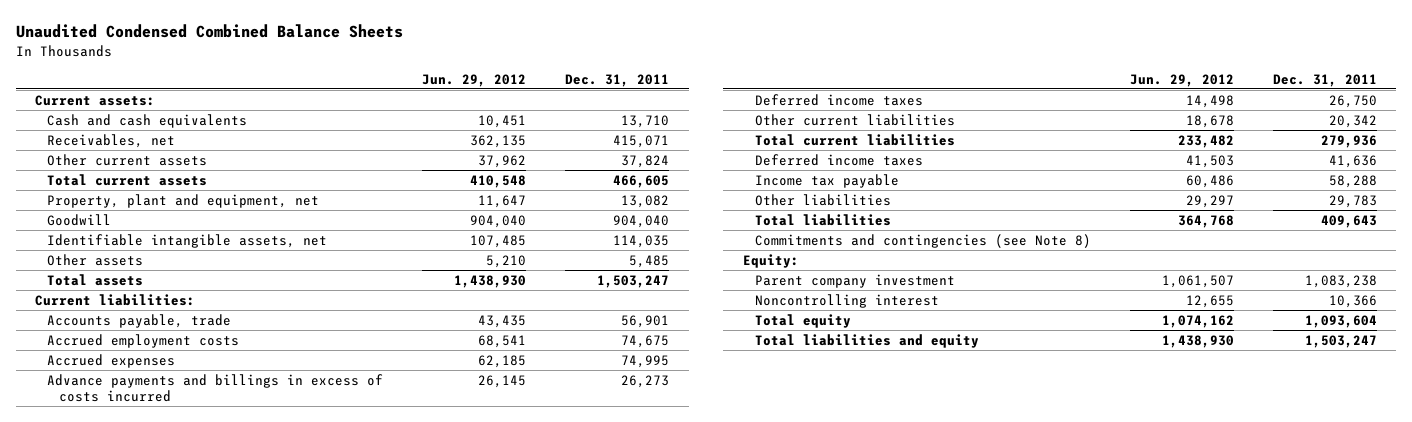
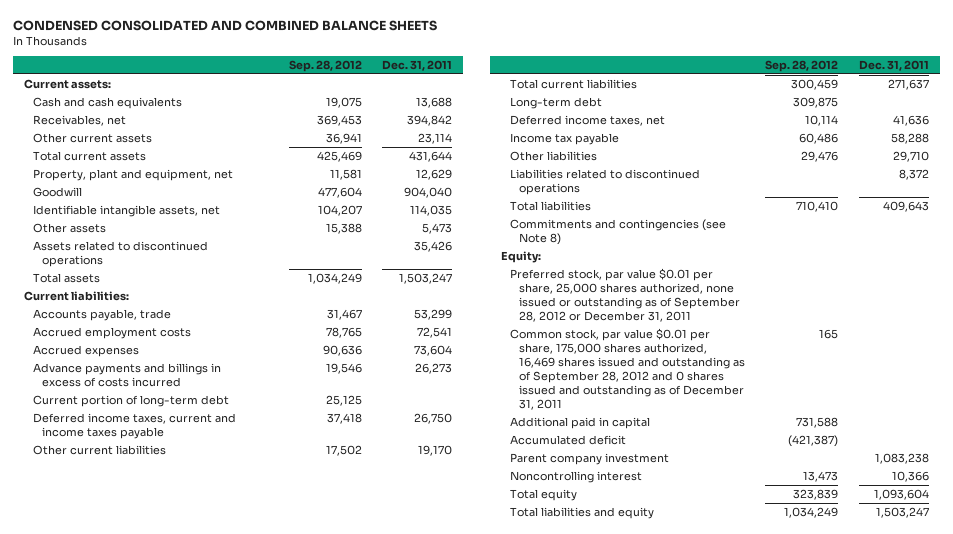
[15,24,403,39] Unaudited Condensed Combined Balance Sheets -> [13,20,438,32] CONDENSED CONSOLIDATED AND COMBINED BALANCE SHEETS
[422,73,527,87] Jun. 29, 2012 -> none
none -> [288,60,362,73] Sep. 28, 2012
[621,114,670,128] 13,710 -> [416,96,453,108] 13,688
[613,134,670,148] 415,071 -> [407,114,453,126] 394,842
[621,154,670,168] 37,824 -> [418,132,453,144] 23,114
[613,174,670,188] 466,605 -> [409,150,453,162] 431,644
[621,194,670,208] 13,082 -> [416,168,453,180] 12,629
[629,254,670,268] 5,485 -> [422,222,453,234] 5,473
none -> [32,240,208,267] Assets related to discontinued operations
[621,314,670,328] 56,901 -> [414,308,453,320] 53,299
[621,334,670,348] 74,675 -> [417,326,453,338] 72,541
[621,354,670,368] 74,995 -> [414,344,453,356] 73,604
none -> [32,394,229,407] Current portion of long-term debt
[754,93,923,106] Deferred income taxes -> [32,412,236,439] Deferred income taxes, current and income taxes payable
[1328,114,1377,128] 20,342 -> [418,444,453,456] 19,170
[1320,134,1377,148] 279,936 -> [888,78,930,90] 271,637
none -> [509,96,602,109] Long-term debt
[754,153,923,166] Deferred income taxes -> [509,114,665,126] Deferred income taxes, net
[1328,194,1377,208] 29,783 -> [893,150,930,162] 29,710
none -> [509,168,700,195] Liabilities related to discontinued operations
none -> [509,267,740,323] Preferred stock, par value $0.01 per share, 25,000 shares authorized, none issued or outstanding as of September 28, 2012 or December 31, 2011
none -> [509,327,745,411] Common stock, par value $0.01 per share, 175,000 shares authorized, 16,469 shares issued and outstanding as of September 28, 2012 and 0 shares issued and outstanding as of December 31, 2011
none -> [509,416,650,429] Additional paid in capital
none -> [509,434,626,445] Accumulated deficit

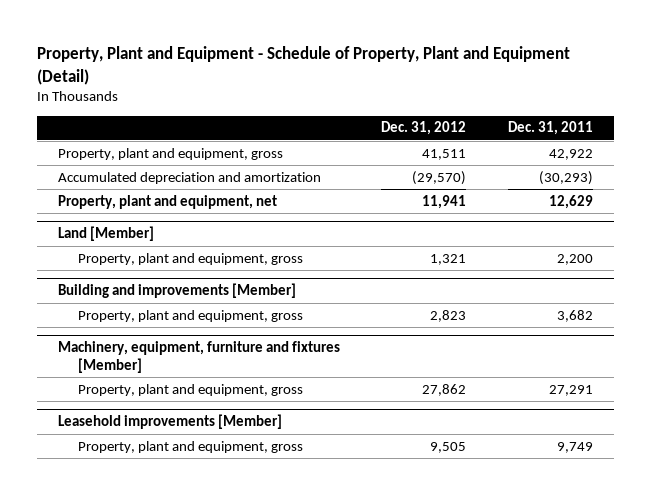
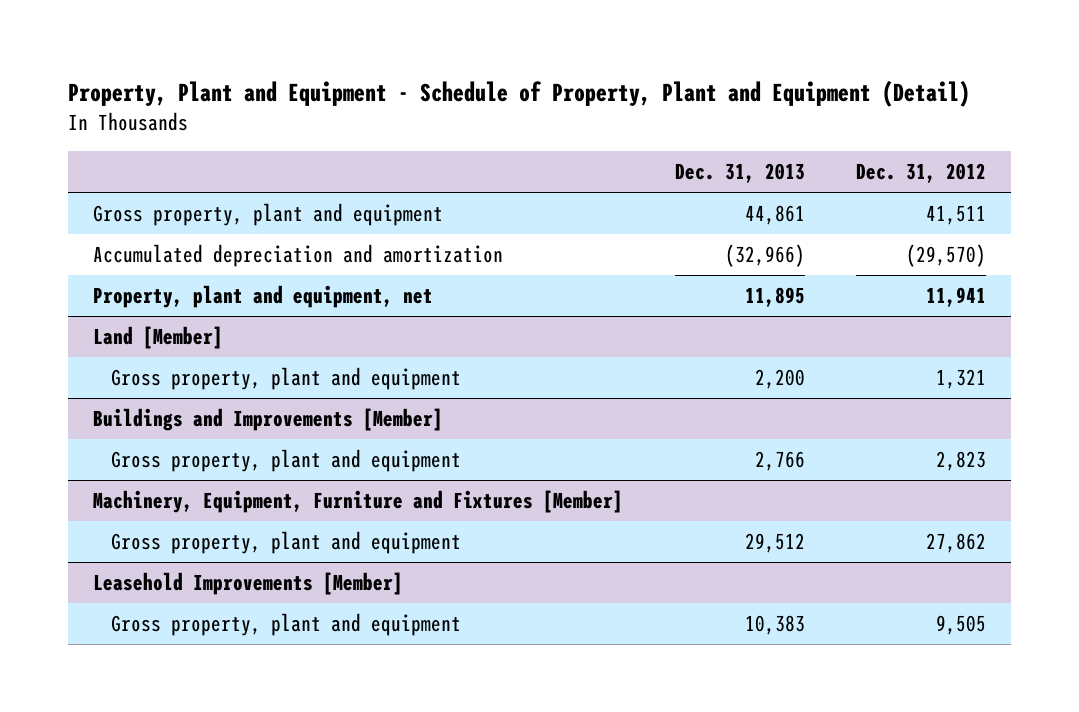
[507,121,593,136] Dec. 31, 2011 -> none
none -> [674,163,805,184] Dec. 31, 2013
[57,147,283,160] Property, plant and equipment, gross -> [93,203,444,227] Gross property, plant and equipment
[77,252,303,265] Property, plant and equipment, gross -> [110,367,461,391] Gross property, plant and equipment
[57,283,296,299] Building and improvements [Member] -> [93,408,444,432] Buildings and Improvements [Member]
[77,309,303,322] Property, plant and equipment, gross -> [110,449,461,473] Gross property, plant and equipment
[57,341,340,373] Machinery, equipment, furniture and fixtures [Member] -> [93,490,624,514] Machinery, Equipment, Furniture and Fixtures [Member]
[77,383,303,396] Property, plant and equipment, gross -> [110,531,461,555] Gross property, plant and equipment
[57,414,282,430] Leasehold improvements [Member] -> [93,572,404,596] Leasehold Improvements [Member]
[77,440,303,453] Property, plant and equipment, gross -> [110,613,461,637] Gross property, plant and equipment

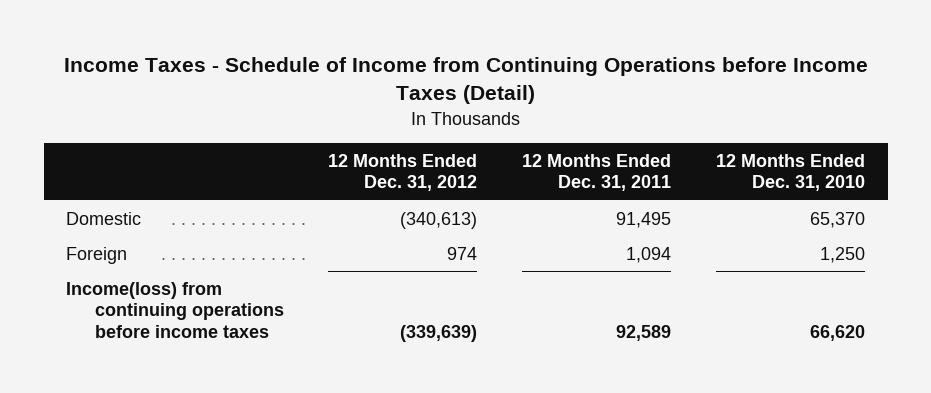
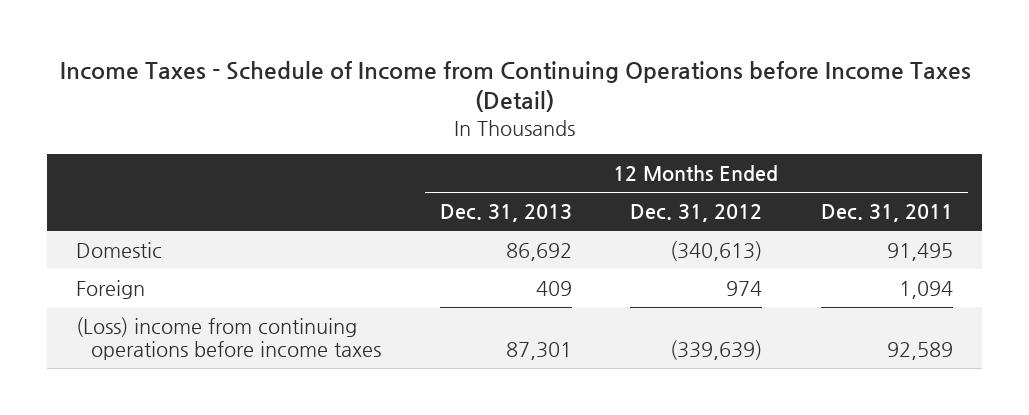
[716,153,866,192] 12 Months Ended Dec. 31, 2010 -> none
none -> [439,203,572,222] Dec. 31, 2013
[66,281,284,339] Income(loss) from continuing operations before income taxes -> [76,316,382,360] (Loss) income from continuing operations before income taxes

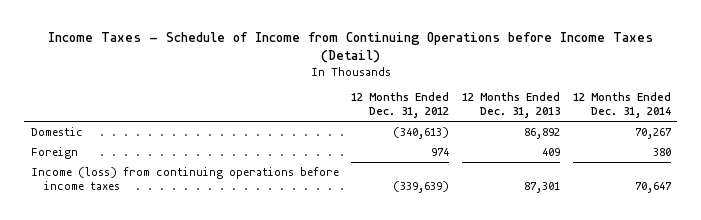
[821,203,954,222] Dec. 31, 2011 -> none
none -> [572,92,671,119] 12 Months Ended Dec. 31, 2014
[505,242,572,261] 86,692 -> [524,127,561,139] 86,892
[76,316,382,360] (Loss) income from continuing operations before income taxes -> [30,166,339,190] Income (loss) from continuing operations before income taxes

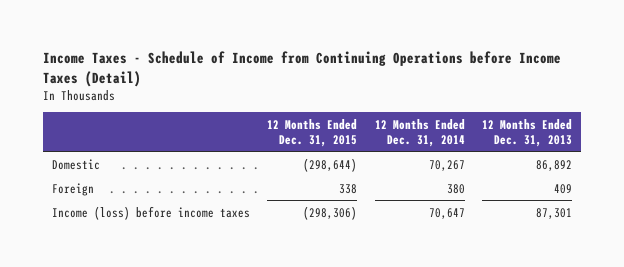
[351,92,450,119] 12 Months Ended Dec. 31, 2012 -> none
none -> [267,118,358,147] 12 Months Ended Dec. 31, 2015
[30,166,339,190] Income (loss) from continuing operations before income taxes -> [52,205,251,220] Income (loss) before income taxes

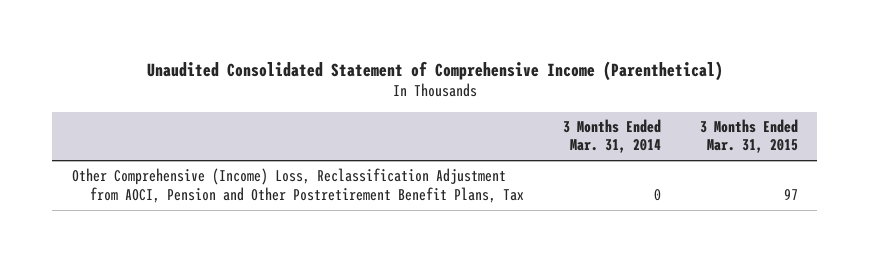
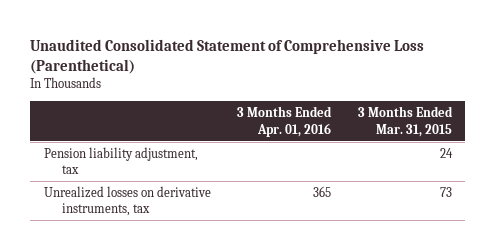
[146,60,723,81] Unaudited Consolidated Statement of Comprehensive Income (Parenthetical) -> [30,38,425,74] Unaudited Consolidated Statement of Comprehensive Loss (Parenthetical)
[563,119,662,154] 3 Months Ended Mar. 31, 2014 -> none
none -> [237,106,333,137] 3 Months Ended Apr. 01, 2016
[71,168,525,203] Other Comprehensive (Income) Loss, Reclassification Adjustment from AOCI, Pension and Other Postretirement Benefit Plans, Tax -> [43,146,198,175] Pension liability adjustment, tax
[783,188,798,200] 97 -> [440,147,454,158] 24
none -> [43,185,211,217] Unrealized losses on derivative instruments, tax

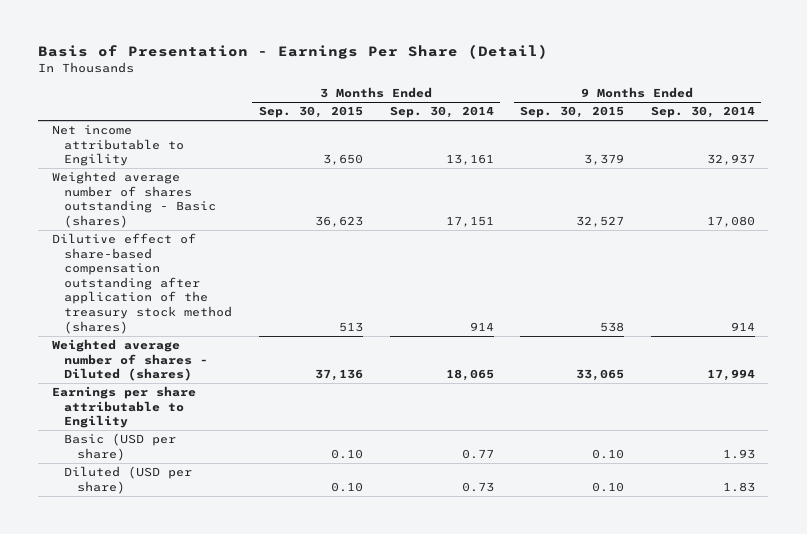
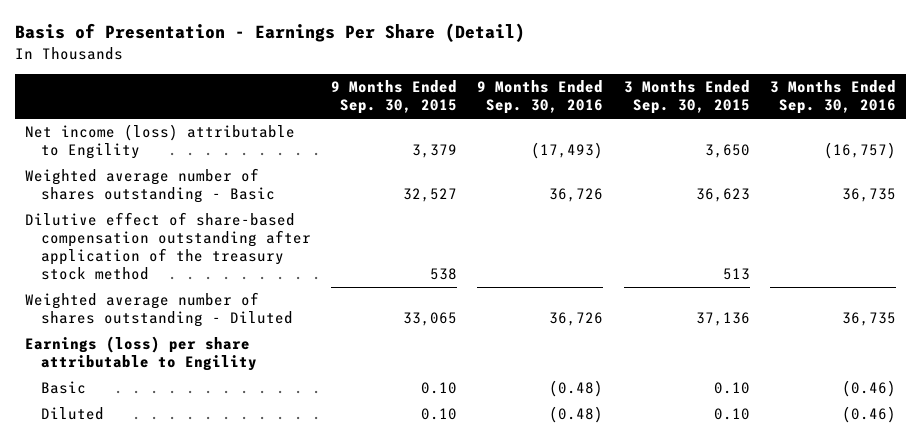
[389,106,494,119] Sep. 30, 2014 -> none
[650,106,755,119] Sep. 30, 2014 -> none
none -> [477,80,604,115] 9 Months Ended Sep. 30, 2016
none -> [769,80,896,115] 3 Months Ended Sep. 30, 2016
[51,125,185,167] Net income attributable to Engility -> [25,124,296,160] Net income (loss) attributable to Engility
[51,171,217,228] Weighted average number of shares outstanding - Basic (shares) -> [25,168,275,204] Weighted average number of shares outstanding - Basic
[51,233,233,334] Dilutive effect of share-based compensation outstanding after application of the treasury stock method (shares) -> [25,212,311,280] Dilutive effect of share-based compensation outstanding after application of the treasury stock method
[51,339,209,382] Weighted average number of shares - Diluted (shares) -> [25,292,293,328] Weighted average number of shares outstanding - Diluted
[51,386,196,429] Earnings per share attributable to Engility -> [25,336,257,372] Earnings (loss) per share attributable to Engility
[64,433,177,461] Basic (USD per share) -> [40,381,86,395] Basic
[64,466,193,494] Diluted (USD per share) -> [40,407,104,421] Diluted

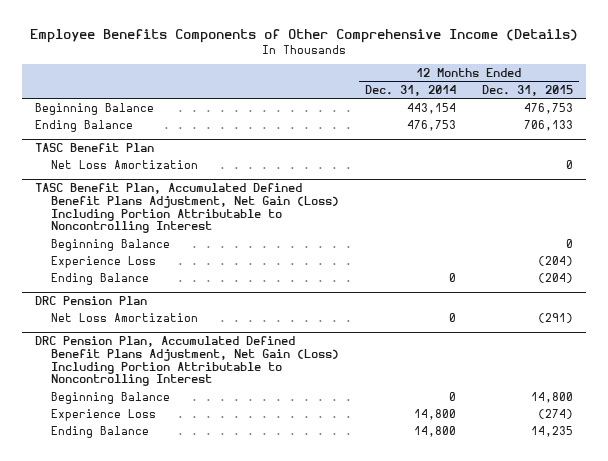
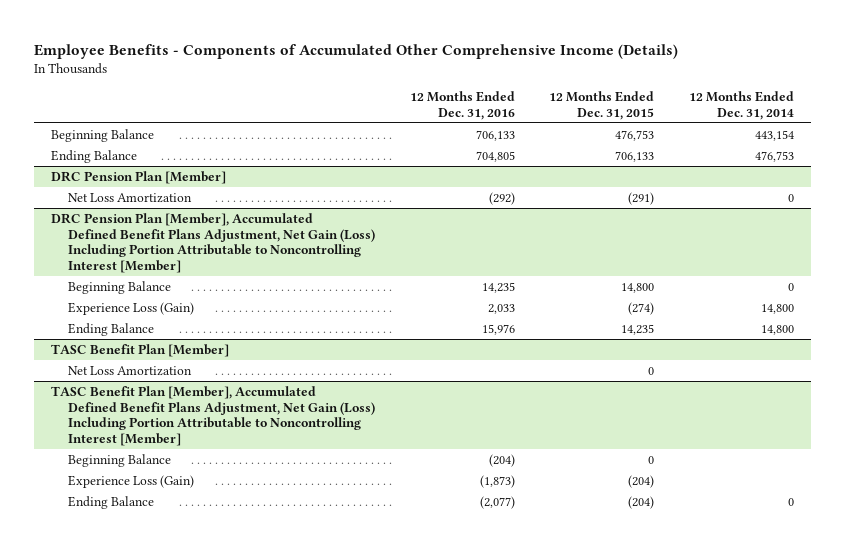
[29,29,578,44] Employee Benefits Components of Other Comprehensive Income (Details) -> [33,43,678,59] Employee Benefits - Components of Accumulated Other Comprehensive Income (Details)
none -> [409,91,515,120] 12 Months Ended Dec. 31, 2016
[35,142,155,152] TASC Benefit Plan -> none
[51,159,199,169] Net Loss Amortization -> none
[35,182,340,234] TASC Benefit Plan, Accumulated Defined Benefit Plans Adjustment, Net Gain (Loss) Including Portion Attributable to Noncontrolling Interest -> none
[51,238,171,251] Beginning Balance -> none
[51,255,157,268] Experience Loss -> none
[51,272,150,285] Ending Balance -> none
[35,295,148,305] DRC Pension Plan -> [51,170,227,184] DRC Pension Plan [Member]
[35,335,340,387] DRC Pension Plan, Accumulated Defined Benefit Plans Adjustment, Net Gain (Loss) Including Portion Attributable to Noncontrolling Interest -> [51,212,375,274] DRC Pension Plan [Member], Accumulated Defined Benefit Plans Adjustment, Net Gain (Loss) Including Portion Attributable to Noncontrolling Interest [Member]
[51,408,157,421] Experience Loss -> [67,301,194,315] Experience Loss (Gain)
none -> [51,343,230,357] TASC Benefit Plan [Member]
none -> [67,365,192,376] Net Loss Amortization
none -> [51,385,375,447] TASC Benefit Plan [Member], Accumulated Defined Benefit Plans Adjustment, Net Gain (Loss) Including Portion Attributable to Noncontrolling Interest [Member]
none -> [67,453,171,467] Beginning Balance
none -> [67,474,194,488] Experience Loss (Gain)
none -> [67,495,154,509] Ending Balance

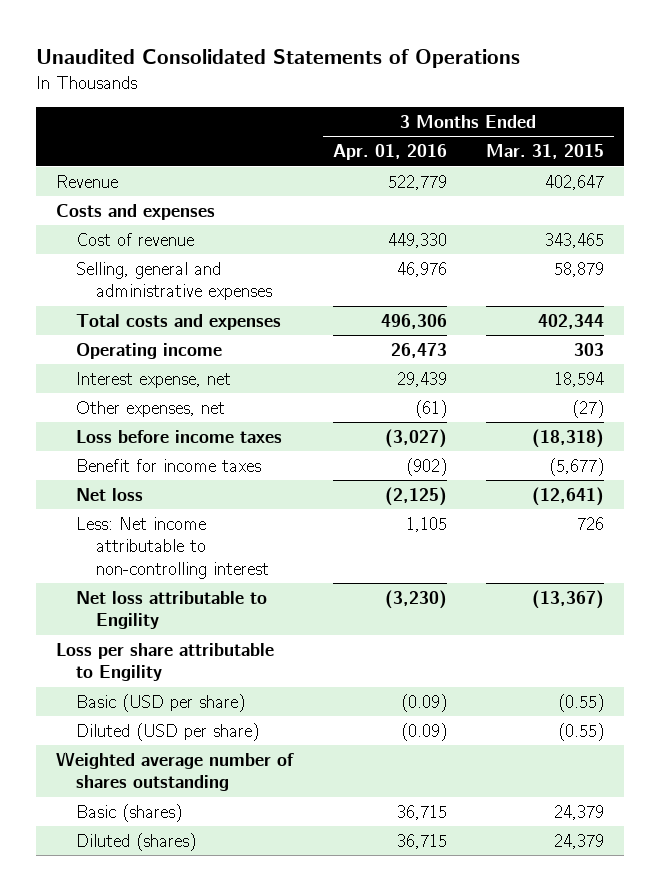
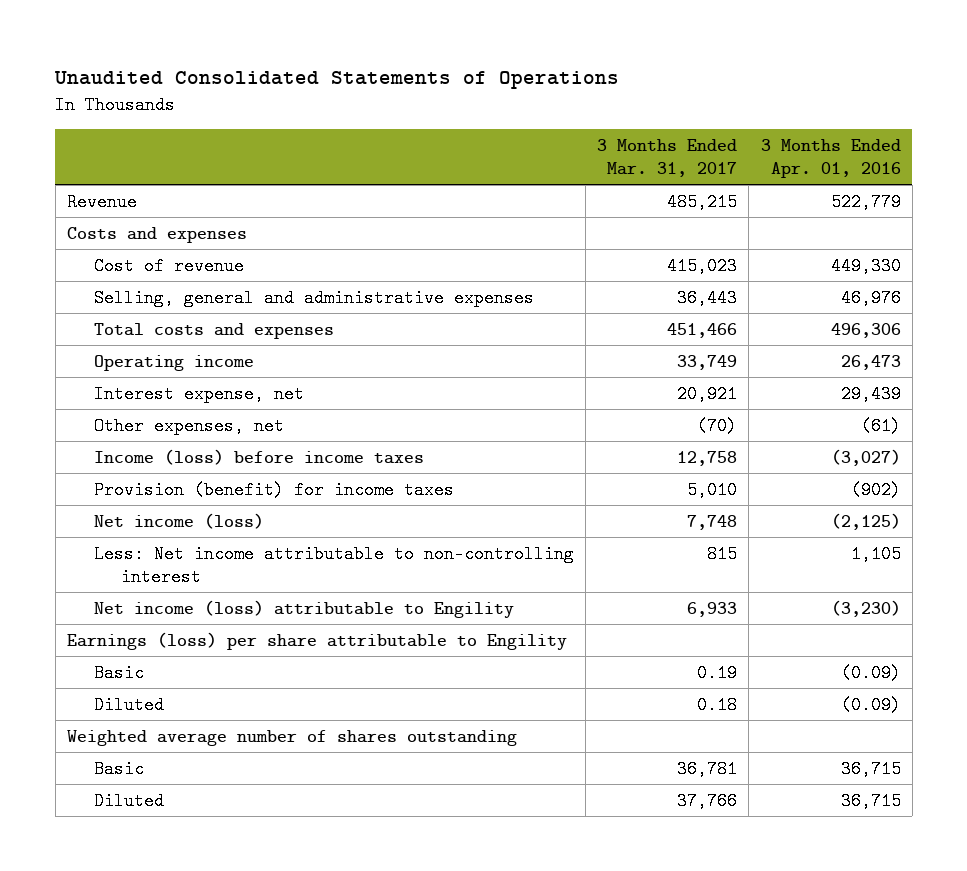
[486,144,605,160] Mar. 31, 2015 -> none
none -> [597,138,738,177] 3 Months Ended Mar. 31, 2017
[76,429,283,443] Loss before income taxes -> [94,448,425,465] Income (loss) before income taxes
[76,458,262,472] Benefit for income taxes -> [94,480,455,499] Provision (benefit) for income taxes
[76,487,144,501] Net loss -> [94,512,265,529] Net income (loss)
[76,590,268,630] Net loss attributable to Engility -> [94,599,515,618] Net income (loss) attributable to Engility
[56,642,275,682] Loss per share attributable to Engility -> [66,631,567,650] Earnings (loss) per share attributable to Engility
[76,693,246,712] Basic (USD per share) -> [94,663,145,682] Basic
[76,722,260,741] Diluted (USD per share) -> [94,695,165,714] Diluted
[76,803,183,822] Basic (shares) -> [94,759,145,778] Basic
[76,832,197,851] Diluted (shares) -> [94,791,165,810] Diluted

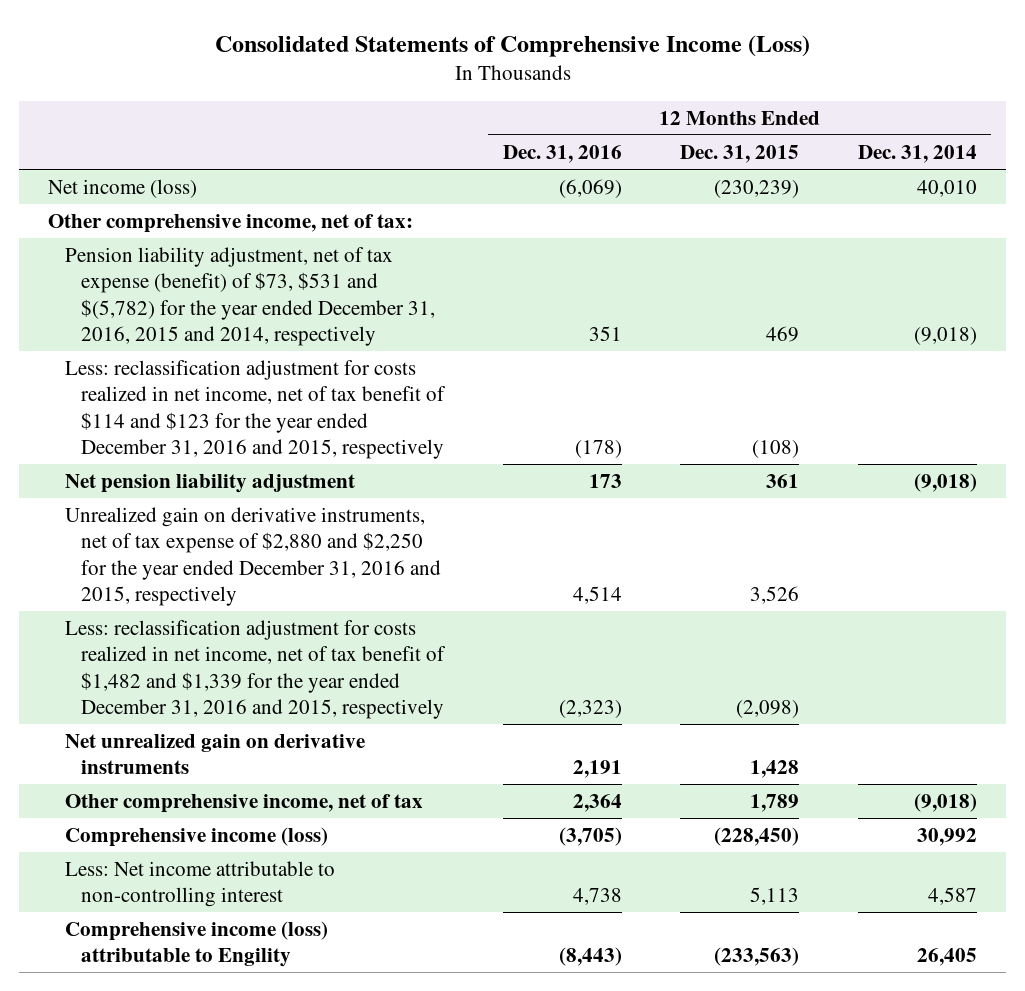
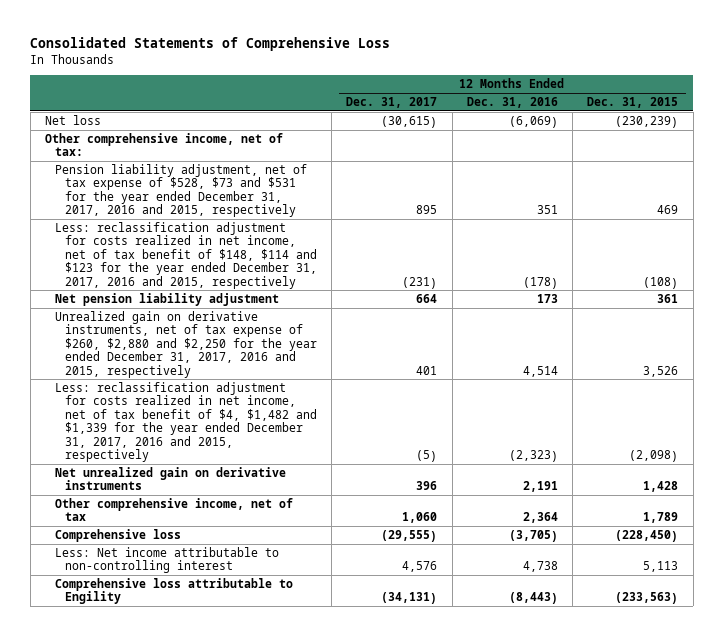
[214,34,810,57] Consolidated Statements of Comprehensive Income (Loss) -> [30,37,391,52] Consolidated Statements of Comprehensive Loss
[857,144,977,163] Dec. 31, 2014 -> none
none -> [346,97,438,109] Dec. 31, 2017
[48,178,198,198] Net income (loss) -> [45,114,102,125] Net loss
[64,246,436,346] Pension liability adjustment, net of tax expense (benefit) of $73, $531 and $(5,782) for the year ended December 31, 2016, 2015 and 2014, respectively -> [55,163,308,218] Pension liability adjustment, net of tax expense of $528, $73 and $531 for the year ended December 31, 2017, 2016 and 2015, respectively
[64,359,447,459] Less: reclassification adjustment for costs realized in net income, net of tax benefit of $114 and $123 for the year ended December 31, 2016 and 2015, respectively -> [55,221,317,289] Less: reclassification adjustment for costs realized in net income, net of tax benefit of $148, $114 and $123 for the year ended December 31, 2017, 2016 and 2015, respectively
[64,506,442,606] Unrealized gain on derivative instruments, net of tax expense of $2,880 and $2,250 for the year ended December 31, 2016 and 2015, respectively -> [55,310,317,378] Unrealized gain on derivative instruments, net of tax expense of $260, $2,880 and $2,250 for the year ended December 31, 2017, 2016 and 2015, respectively
[64,619,447,719] Less: reclassification adjustment for costs realized in net income, net of tax benefit of $1,482 and $1,339 for the year ended December 31, 2016 and 2015, respectively -> [55,381,317,463] Less: reclassification adjustment for costs realized in net income, net of tax benefit of $4, $1,482 and $1,339 for the year ended December 31, 2017, 2016 and 2015, respectively
[64,826,328,847] Comprehensive income (loss) -> [55,528,182,542] Comprehensive loss
[64,920,328,968] Comprehensive income (loss) attributable to Engility -> [55,577,294,605] Comprehensive loss attributable to Engility

